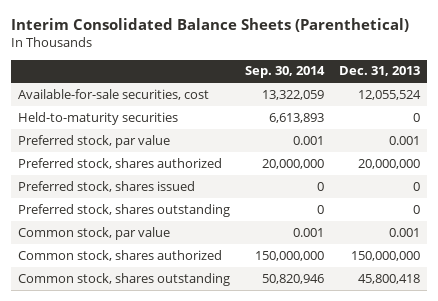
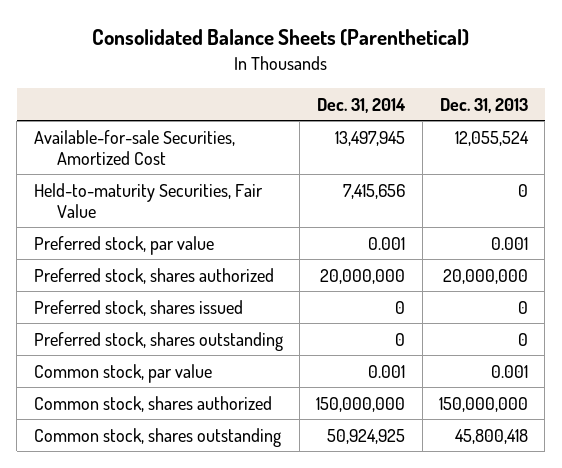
[10,18,409,33] Interim Consolidated Balance Sheets (Parenthetical) -> [91,29,469,47] Consolidated Balance Sheets (Parenthetical)
[245,66,326,79] Sep. 30, 2014 -> none
none -> [317,97,407,113] Dec. 31, 2014
[18,88,210,100] Available-for-sale securities, cost -> [33,129,235,166] Available-for-sale Securities, Amortized Cost
[18,111,179,125] Held-to-maturity securities -> [33,182,263,219] Held-to-maturity Securities, Fair Value

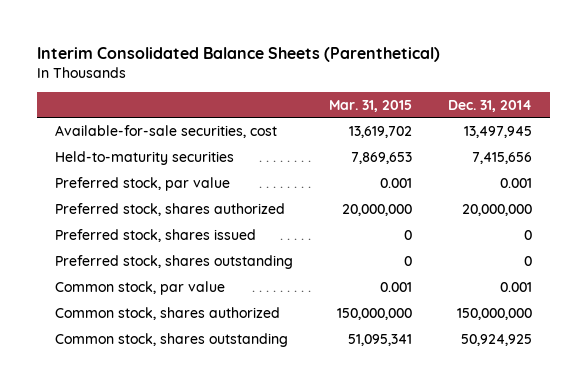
[91,29,469,47] Consolidated Balance Sheets (Parenthetical) -> [37,46,441,62] Interim Consolidated Balance Sheets (Parenthetical)
[439,97,528,113] Dec. 31, 2013 -> none
none -> [329,99,413,112] Mar. 31, 2015
[33,129,235,166] Available-for-sale Securities, Amortized Cost -> [55,124,278,138] Available-for-sale securities, cost
[33,182,263,219] Held-to-maturity Securities, Fair Value -> [55,150,235,165] Held-to-maturity securities

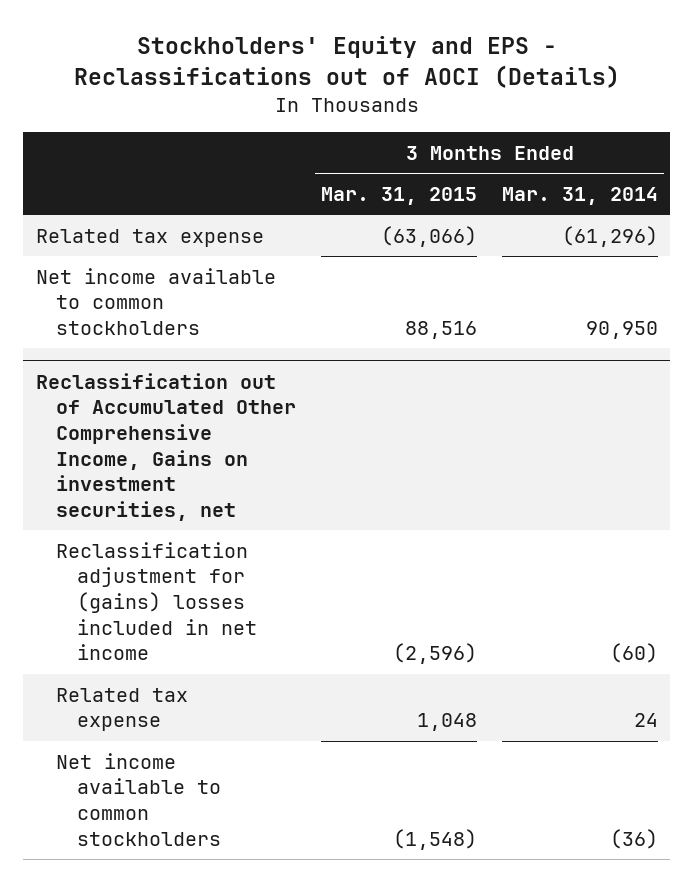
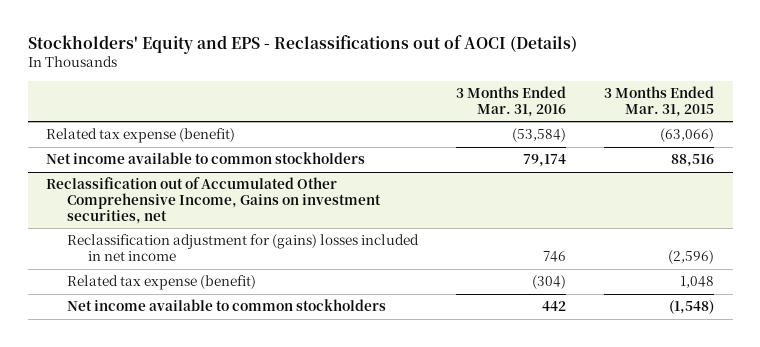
[501,187,658,206] Mar. 31, 2014 -> none
none -> [455,86,566,117] 3 Months Ended Mar. 31, 2016
[35,228,264,247] Related tax expense -> [46,128,236,144] Related tax expense (benefit)
[56,687,189,732] Related tax expense -> [67,275,257,291] Related tax expense (benefit)

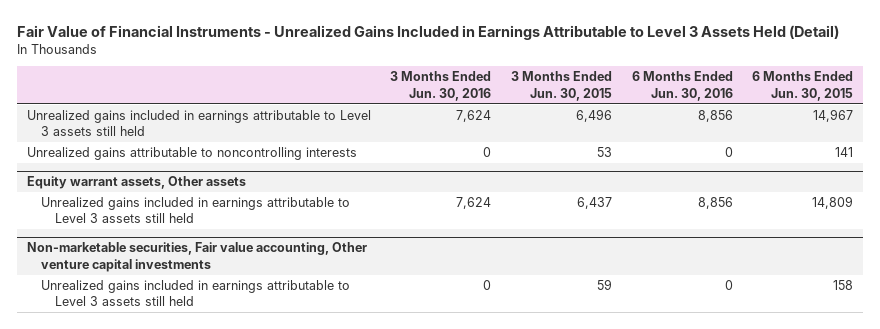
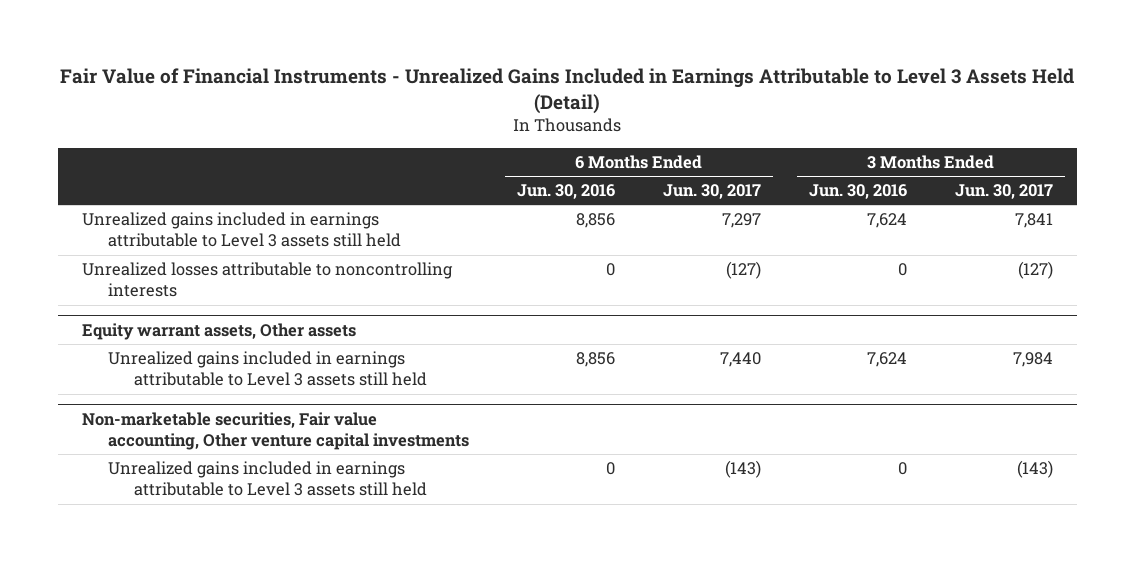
[510,71,612,101] 3 Months Ended Jun. 30, 2015 -> none
[752,71,854,101] 6 Months Ended Jun. 30, 2015 -> none
none -> [662,184,761,200] Jun. 30, 2017
none -> [955,184,1054,200] Jun. 30, 2017
[26,147,357,161] Unrealized gains attributable to noncontrolling interests -> [81,262,453,298] Unrealized losses attributable to noncontrolling interests

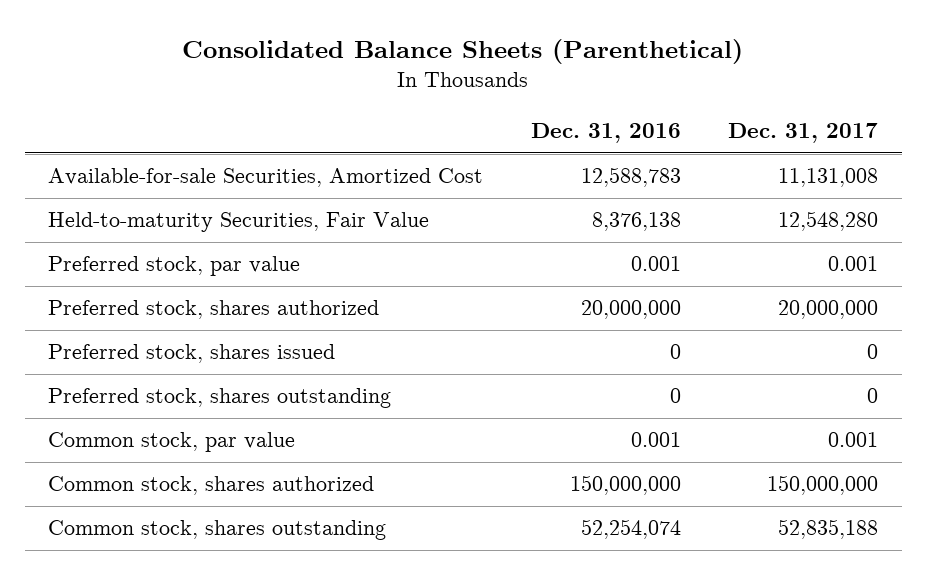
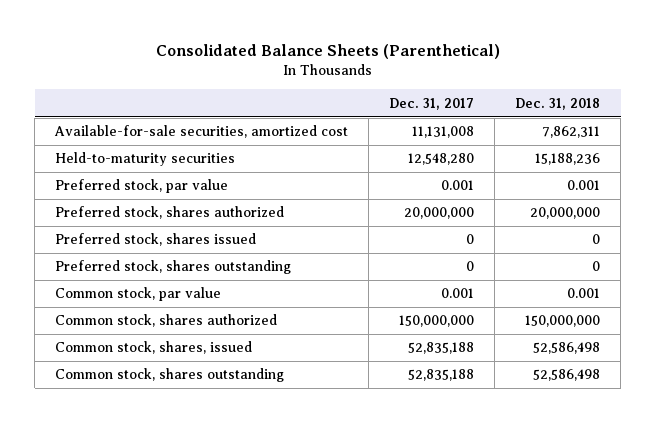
[530,123,681,144] Dec. 31, 2016 -> none
none -> [515,97,601,110] Dec. 31, 2018
[48,168,484,188] Available-for-sale Securities, Amortized Cost -> [54,125,349,139] Available-for-sale securities, amortized cost
[48,212,430,233] Held-to-maturity Securities, Fair Value -> [55,152,236,167] Held-to-maturity securities
none -> [55,341,253,355] Common stock, shares, issued

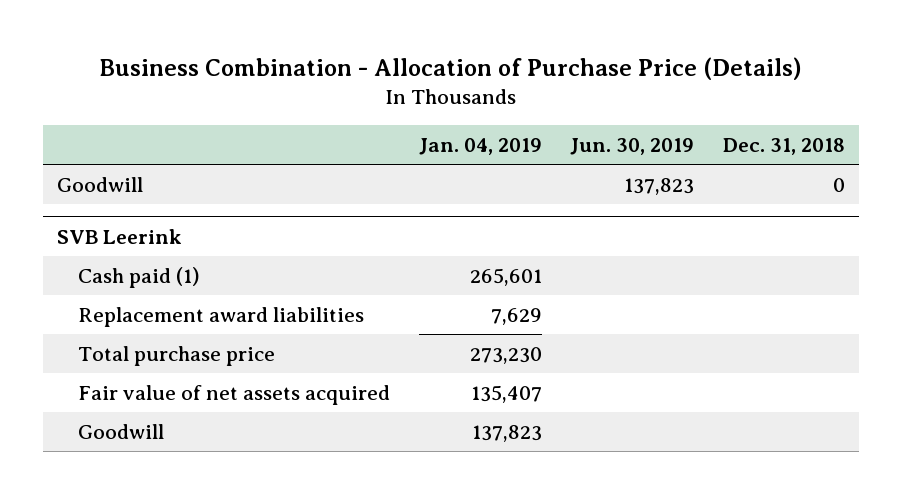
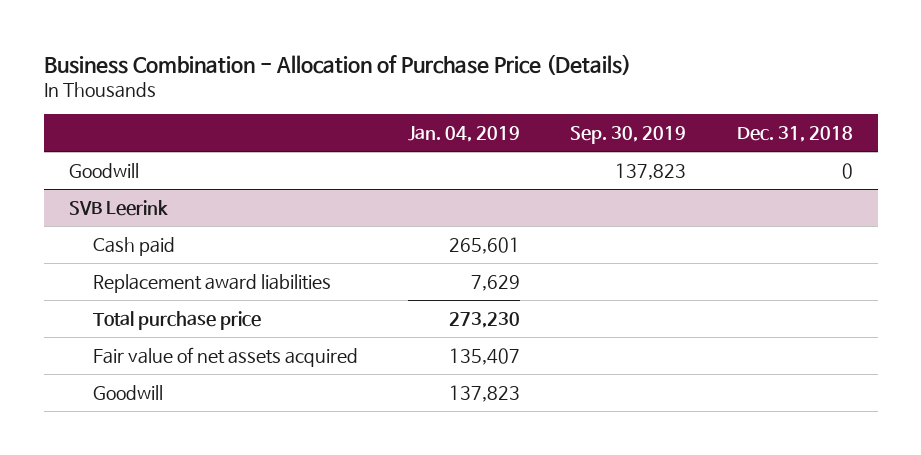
[570,138,695,156] Jun. 30, 2019 -> none
none -> [570,126,687,145] Sep. 30, 2019
[77,266,200,288] Cash paid (1) -> [92,237,175,257] Cash paid

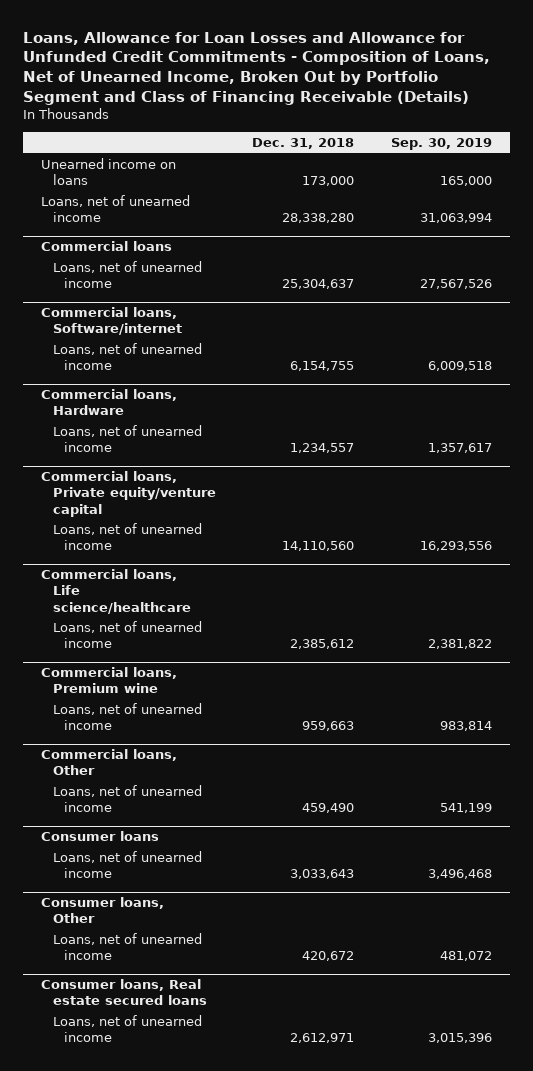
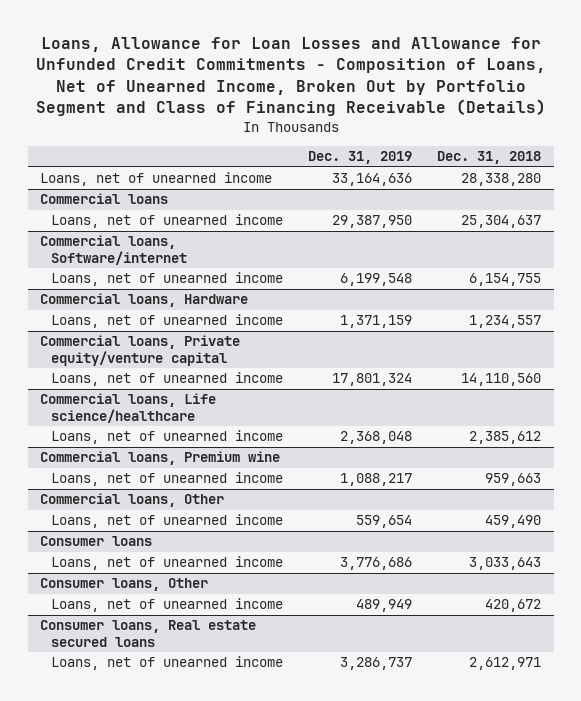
[390,138,492,151] Sep. 30, 2019 -> none
none -> [308,151,413,165] Dec. 31, 2019
[41,157,177,186] Unearned income on loans -> none

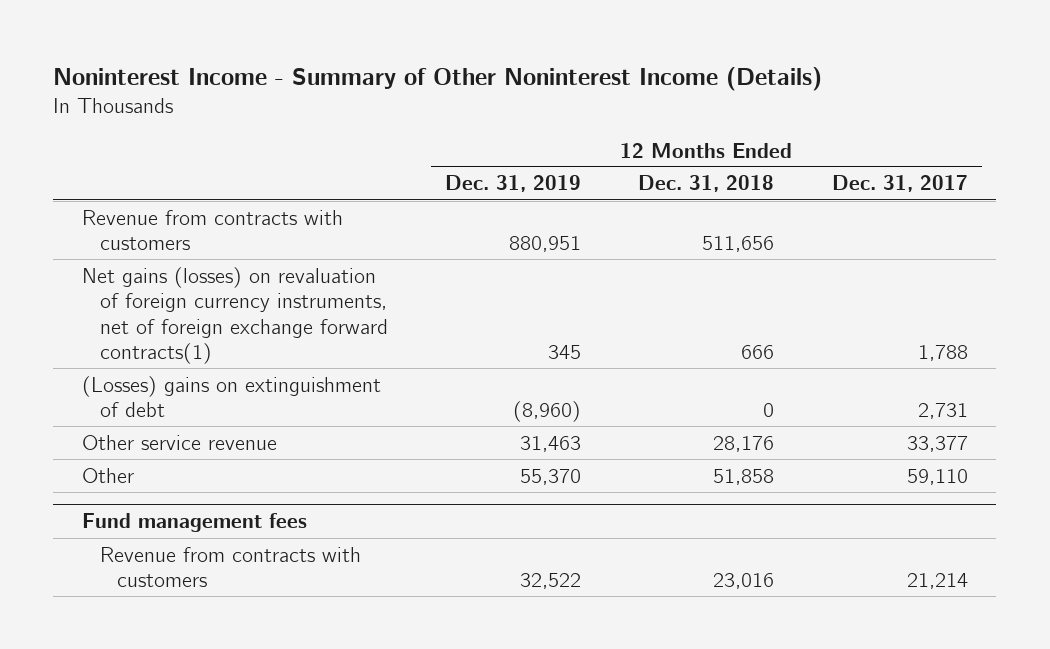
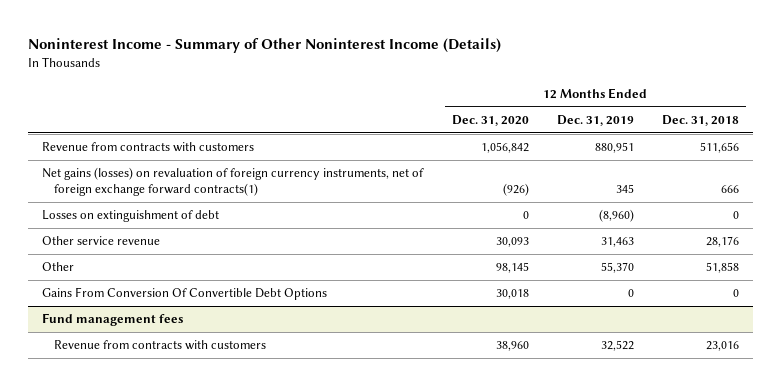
[831,175,968,193] Dec. 31, 2017 -> none
none -> [451,114,529,126] Dec. 31, 2020
[81,375,381,418] (Losses) gains on extinguishment of debt -> [42,210,220,223] Losses on extinguishment of debt
none -> [42,287,328,301] Gains From Conversion Of Convertible Debt Options

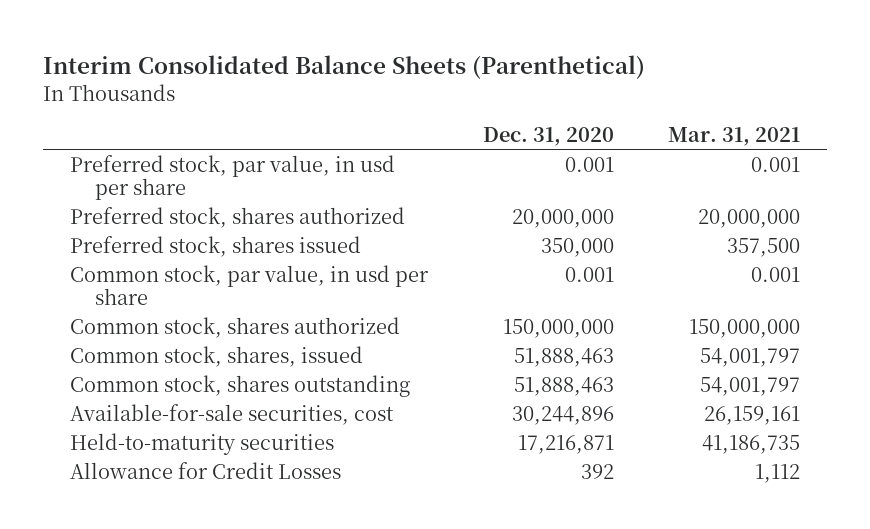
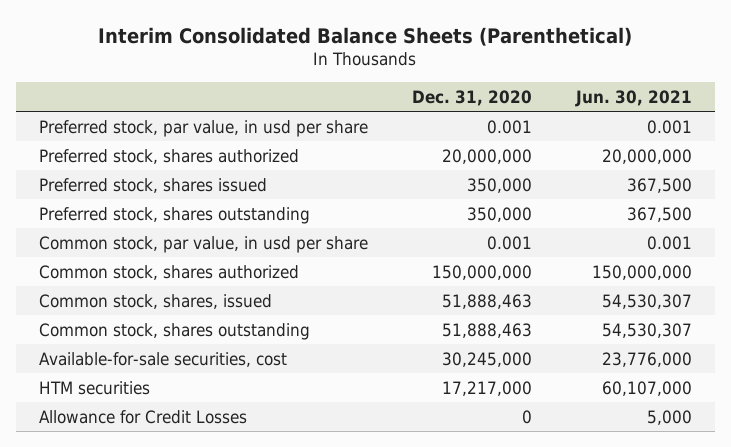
[667,127,800,147] Mar. 31, 2021 -> none
none -> [575,89,693,107] Jun. 30, 2021
none -> [38,206,310,224] Preferred stock, shares outstanding
[511,405,614,425] 30,244,896 -> [441,351,532,367] 30,245,000
[70,432,335,455] Held-to-maturity securities -> [38,380,150,395] HTM securities
[517,434,614,454] 17,216,871 -> [441,380,532,396] 17,217,000
[580,463,614,479] 392 -> [521,409,532,424] 0

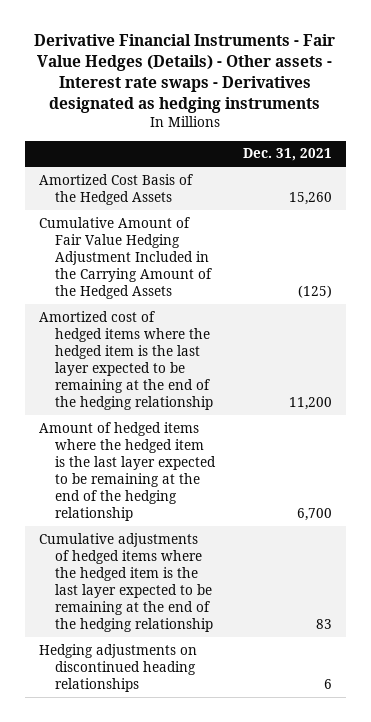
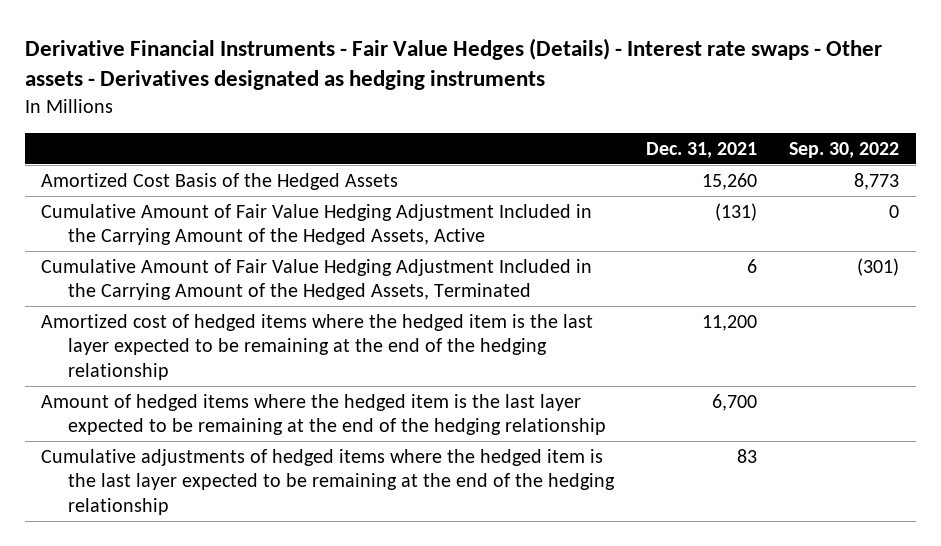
[34,34,336,114] Derivative Financial Instruments - Fair Value Hedges (Details) - Other assets - Interest rate swaps - Derivatives designated as hedging instruments -> [24,37,882,91] Derivative Financial Instruments - Fair Value Hedges (Details) - Interest rate swaps - Other assets - Derivatives designated as hedging instruments
none -> [789,141,900,158] Sep. 30, 2022
[39,216,212,300] Cumulative Amount of Fair Value Hedging Adjustment Included in the Carrying Amount of the Hedged Assets -> [41,203,593,246] Cumulative Amount of Fair Value Hedging Adjustment Included in the Carrying Amount of the Hedged Assets, Active
[297,285,332,299] (125) -> [715,202,758,221] (131)
none -> [41,258,593,301] Cumulative Amount of Fair Value Hedging Adjustment Included in the Carrying Amount of the Hedged Assets, Terminated
[39,643,198,692] Hedging adjustments on discontinued heading relationships -> none

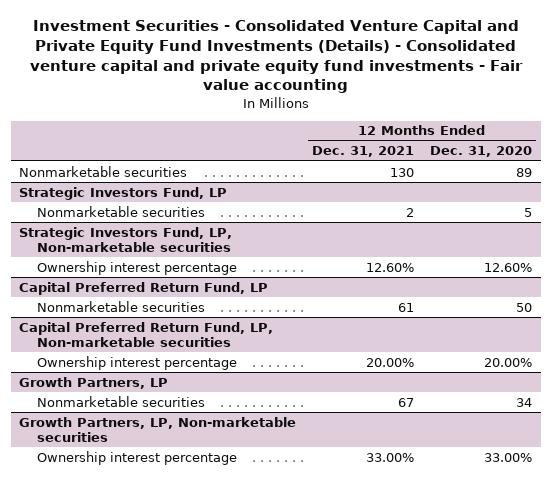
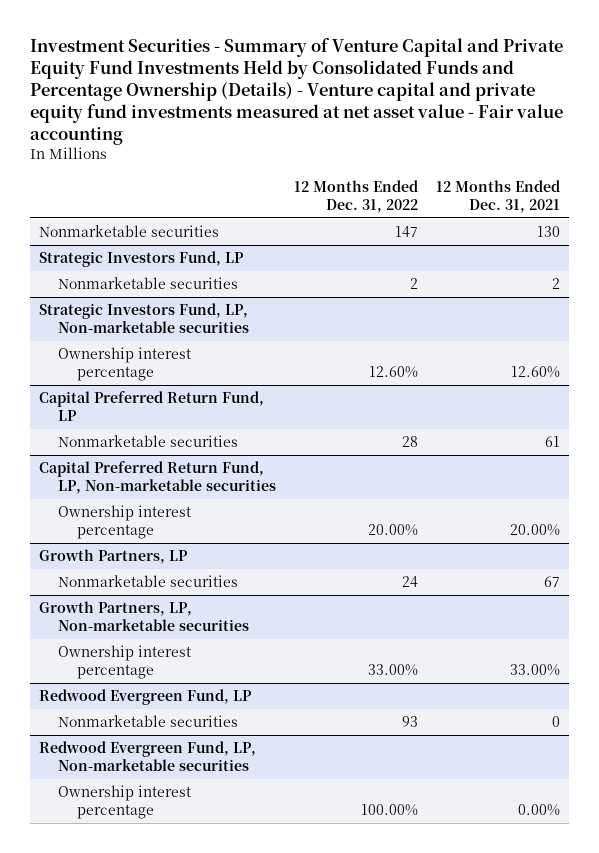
[29,19,523,94] Investment Securities - Consolidated Venture Capital and Private Equity Fund Investments (Details) - Consolidated venture capital and private equity fund investments - Fair value accounting -> [29,37,563,146] Investment Securities - Summary of Venture Capital and Private Equity Fund Investments Held by Consolidated Funds and Percentage Ownership (Details) - Venture capital and private equity fund investments measured at net asset value - Fair value accounting
[430,146,533,158] Dec. 31, 2020 -> none
none -> [293,179,418,213] 12 Months Ended Dec. 31, 2022
none -> [38,689,252,706] Redwood Evergreen Fund, LP
none -> [58,715,239,728] Nonmarketable securities
none -> [38,741,256,772] Redwood Evergreen Fund, LP, Non-marketable securities
none -> [58,785,192,820] Ownership interest percentage

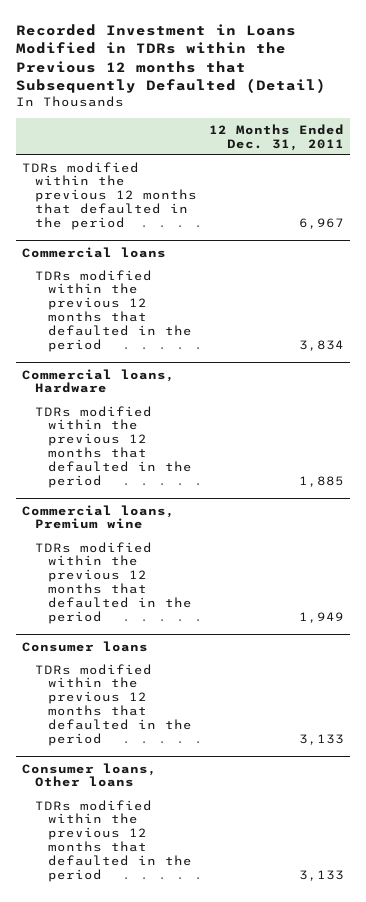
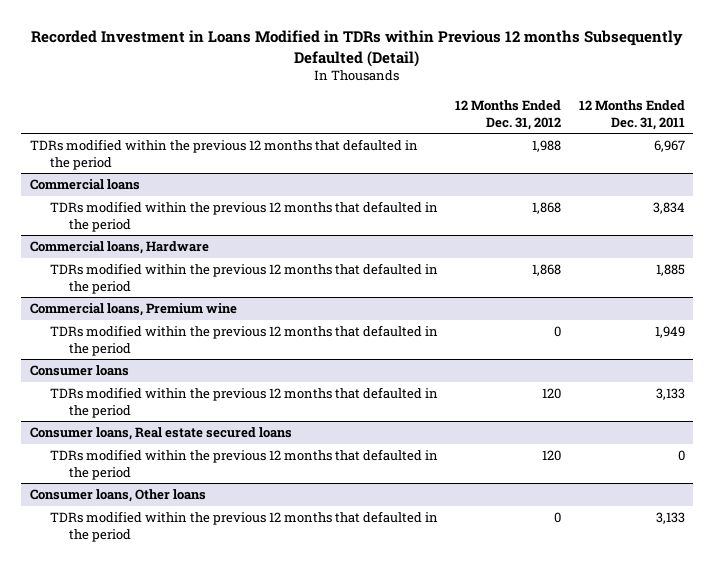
[16,23,327,94] Recorded Investment in Loans Modified in TDRs within the Previous 12 months that Subsequently Defaulted (Detail) -> [31,30,684,67] Recorded Investment in Loans Modified in TDRs within Previous 12 months Subsequently Defaulted (Detail)
none -> [455,99,562,130] 12 Months Ended Dec. 31, 2012
none -> [30,427,293,441] Consumer loans, Real estate secured loans
none -> [49,449,438,480] TDRs modified within the previous 12 months that defaulted in the period

